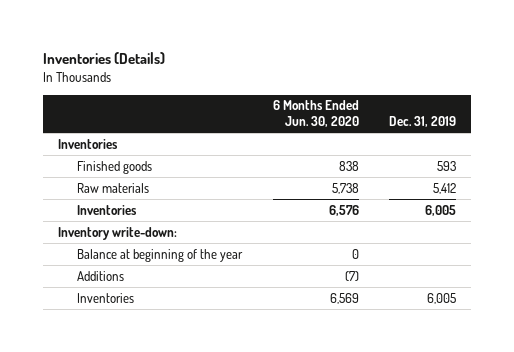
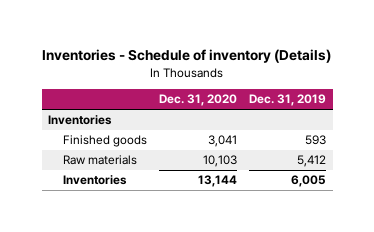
[43,51,166,64] Inventories (Details) -> [42,49,332,64] Inventories - Schedule of inventory (Details)
[272,100,359,127] 6 Months Ended Jun. 30, 2020 -> none
none -> [159,94,238,107] Dec. 31, 2020
[58,226,178,240] Inventory write-down: -> none
[77,248,244,262] Balance at beginning of the year -> none
[77,270,125,281] Additions -> none
[77,292,135,303] Inventories -> none

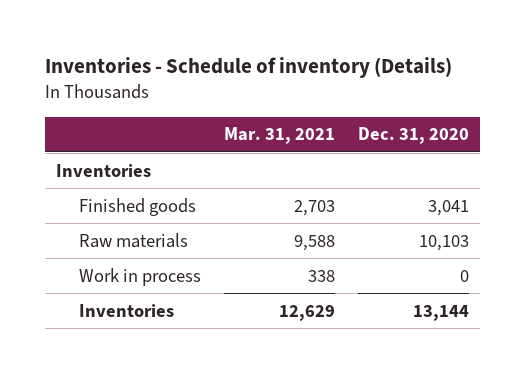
[249,94,327,107] Dec. 31, 2019 -> none
none -> [223,127,335,145] Mar. 31, 2021
none -> [78,267,201,286] Work in process

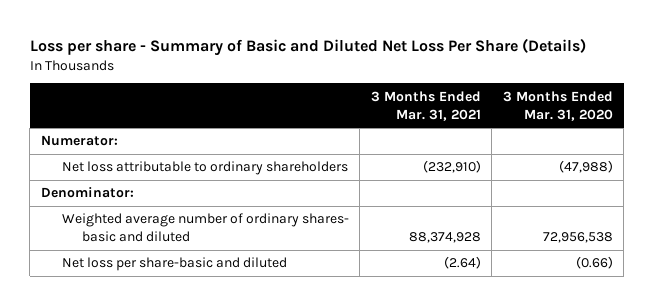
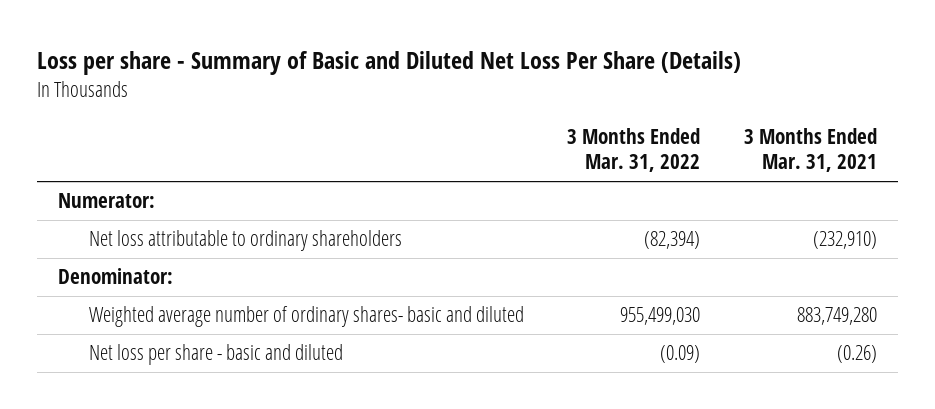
[502,90,613,121] 3 Months Ended Mar. 31, 2020 -> none
none -> [567,128,701,173] 3 Months Ended Mar. 31, 2022
[408,232,481,244] 88,374,928 -> [796,307,877,326] 883,749,280
[61,257,287,272] Net loss per share-basic and diluted -> [89,344,344,366] Net loss per share - basic and diluted
[443,256,481,270] (2.64) -> [836,345,877,364] (0.26)

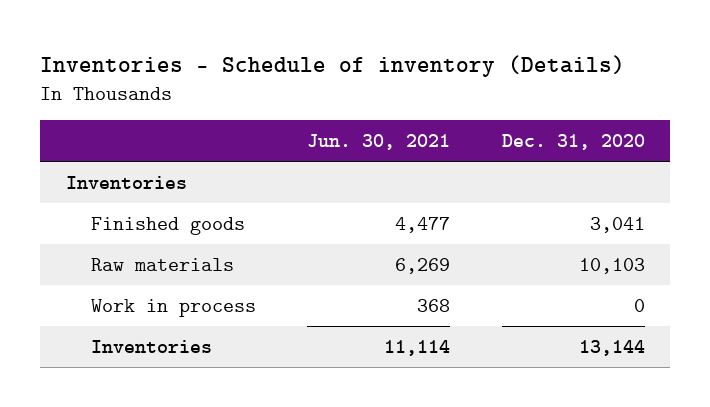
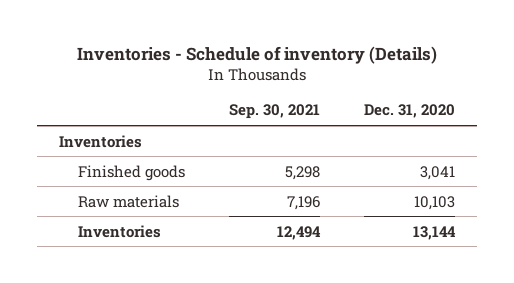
[307,134,451,151] Jun. 30, 2021 -> none
none -> [229,104,321,120] Sep. 30, 2021
[90,298,256,317] Work in process -> none

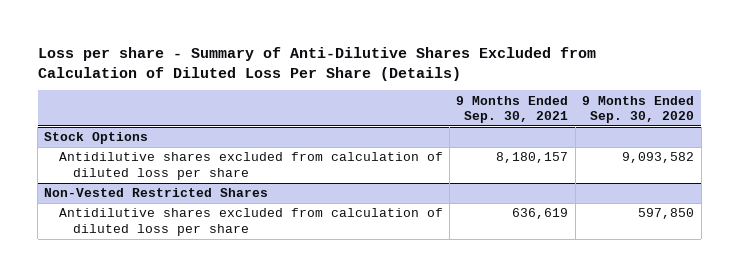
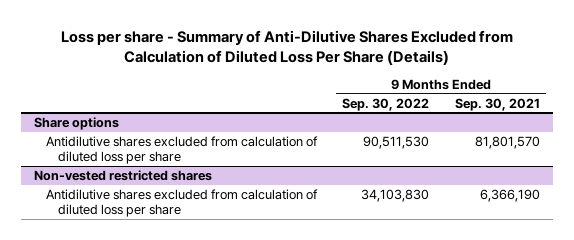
[582,95,695,124] 9 Months Ended Sep. 30, 2020 -> none
none -> [342,97,430,111] Sep. 30, 2022
[44,132,149,145] Stock Options -> [33,117,119,131] Share options
[496,152,569,164] 8,180,157 -> [474,136,540,150] 81,801,570
[44,188,269,198] Non-Vested Restricted Shares -> [33,170,212,182] Non-vested restricted shares
[512,208,569,220] 636,619 -> [479,189,540,203] 6,366,190

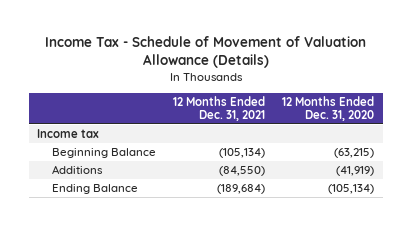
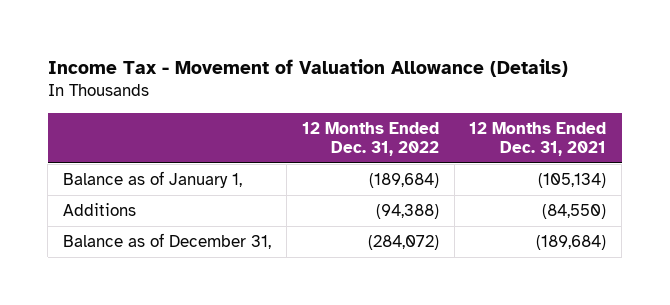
[44,35,366,69] Income Tax - Schedule of Movement of Valuation Allowance (Details) -> [47,58,568,77] Income Tax - Movement of Valuation Allowance (Details)
[282,95,375,122] 12 Months Ended Dec. 31, 2020 -> none
none -> [301,121,439,156] 12 Months Ended Dec. 31, 2022
[37,128,100,138] Income tax -> none
[51,147,156,158] Beginning Balance -> [63,171,243,189] Balance as of January 1,
[51,183,138,194] Ending Balance -> [63,233,272,250] Balance as of December 31,

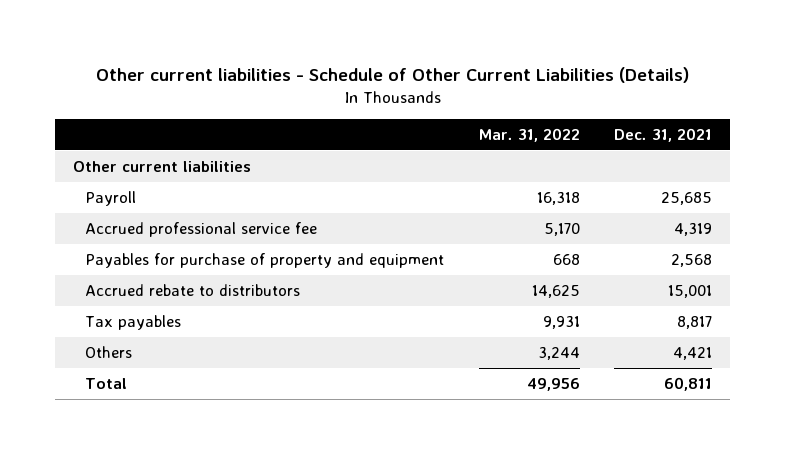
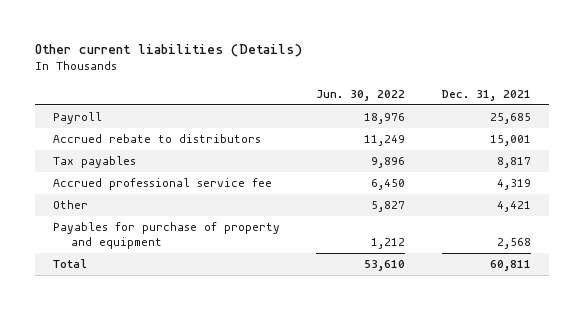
[95,66,689,83] Other current liabilities - Schedule of Other Current Liabilities (Details) -> [34,43,302,57] Other current liabilities (Details)
[478,127,580,142] Mar. 31, 2022 -> none
none -> [316,89,406,101] Jun. 30, 2022
[72,160,251,172] Other current liabilities -> none
[84,221,317,237] Accrued professional service fee -> [52,178,272,191] Accrued professional service fee
[84,345,132,358] Others -> [52,200,88,210] Other
[84,252,444,268] Payables for purchase of property and equipment -> [52,222,280,250] Payables for purchase of property and equipment

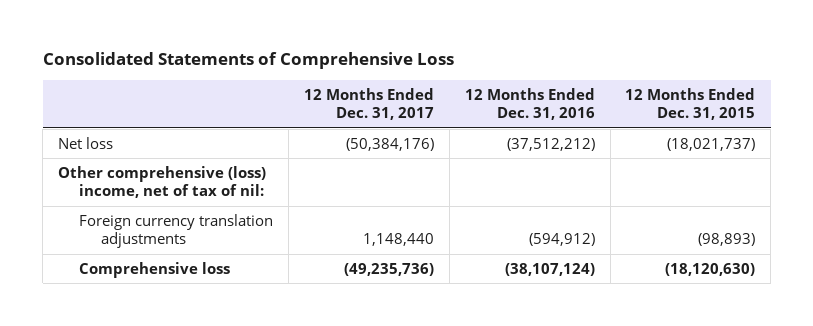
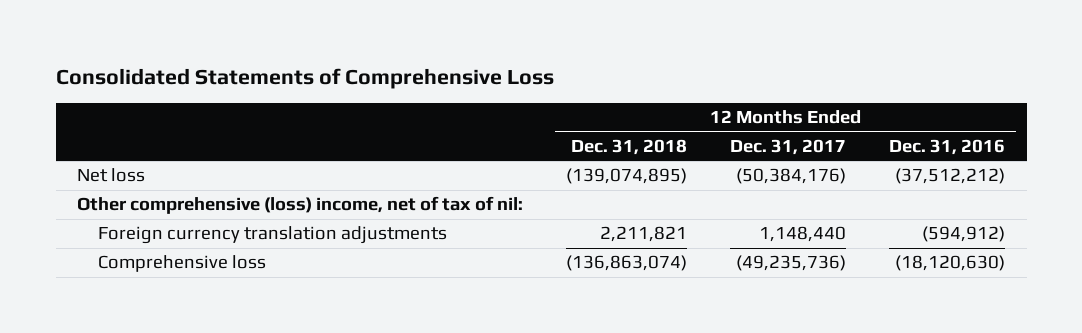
[625,87,756,121] 12 Months Ended Dec. 31, 2015 -> none
none -> [571,138,688,155] Dec. 31, 2018
[504,262,595,276] (38,107,124) -> [895,255,1006,272] (18,120,630)

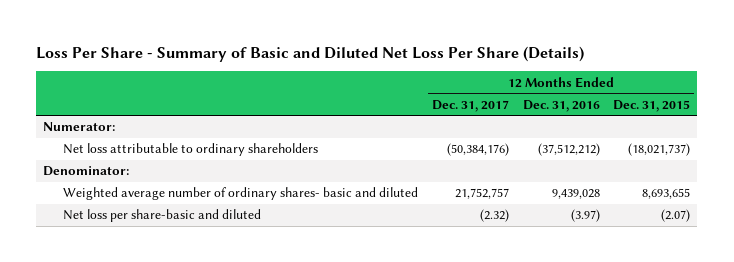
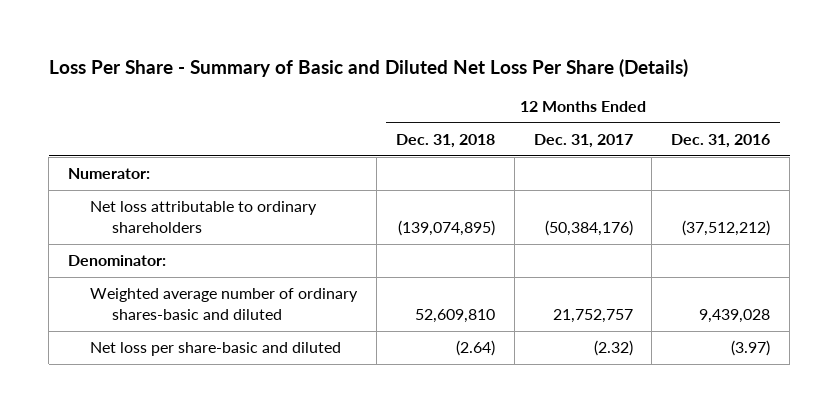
[613,99,691,112] Dec. 31, 2015 -> none
none -> [395,134,495,149] Dec. 31, 2018
[62,187,418,201] Weighted average number of ordinary shares- basic and diluted -> [90,288,359,321] Weighted average number of ordinary shares-basic and diluted

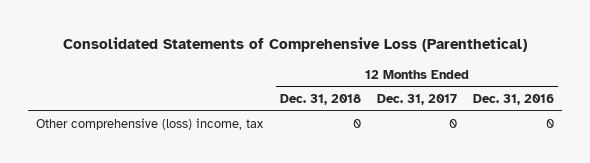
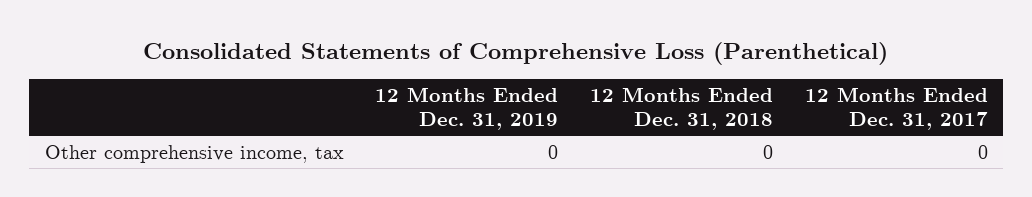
[472,93,554,105] Dec. 31, 2016 -> none
none -> [375,86,559,130] 12 Months Ended Dec. 31, 2019
[36,117,264,130] Other comprehensive (loss) income, tax -> [44,144,344,163] Other comprehensive income, tax

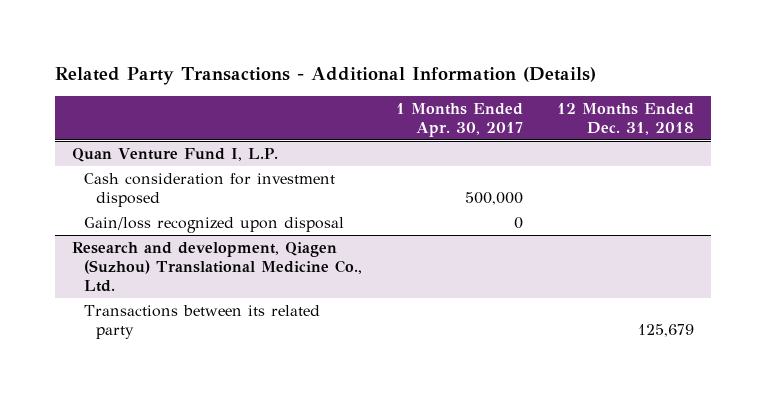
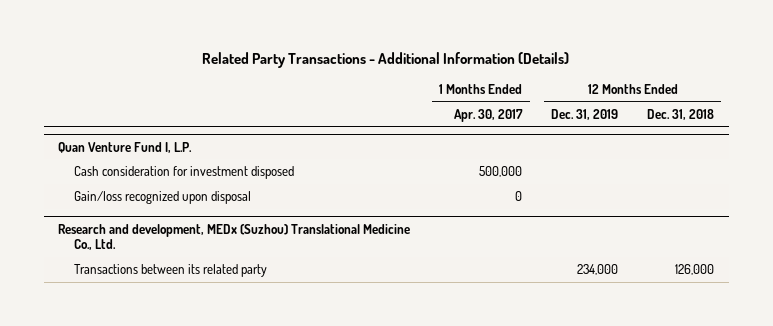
none -> [551,108,619,120] Dec. 31, 2019
[71,241,362,293] Research and development, Qiagen (Suzhou) Translational Medicine Co., Ltd. -> [58,223,411,251] Research and development, MEDx (Suzhou) Translational Medicine Co., Ltd.
[638,324,695,338] 125,679 -> [675,264,715,276] 126,000

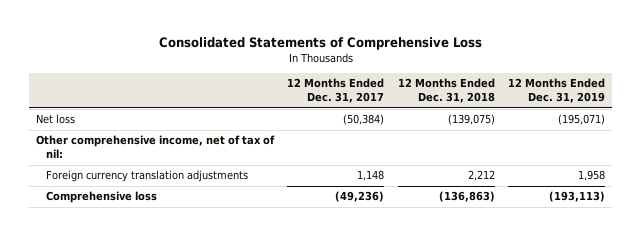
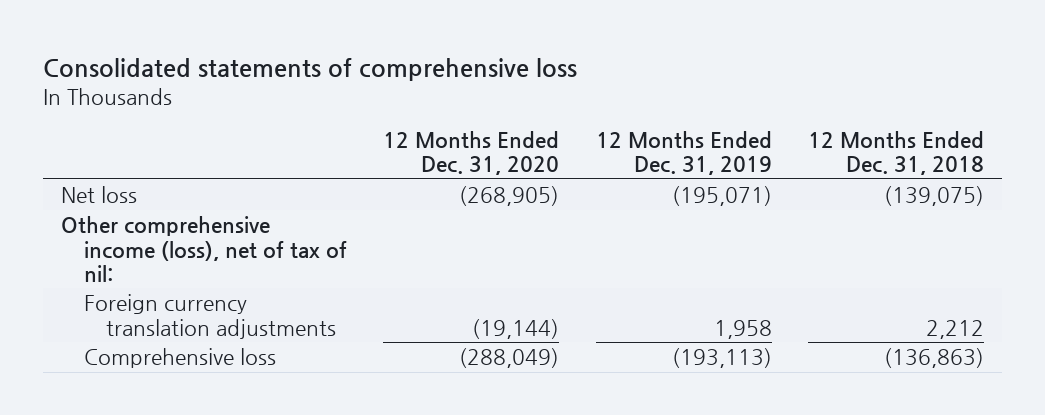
[158,36,482,50] Consolidated Statements of Comprehensive Loss -> [43,57,578,81] Consolidated statements of comprehensive loss
[287,78,385,104] 12 Months Ended Dec. 31, 2017 -> none
none -> [383,130,560,176] 12 Months Ended Dec. 31, 2020
[36,135,276,159] Other comprehensive income, net of tax of nil: -> [61,216,347,282] Other comprehensive income (loss), net of tax of nil:

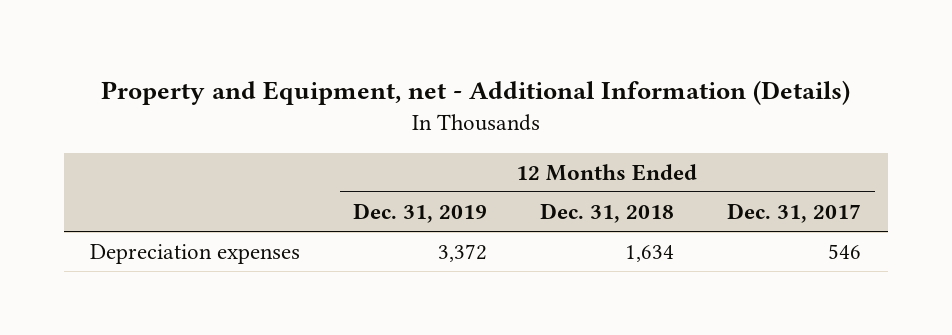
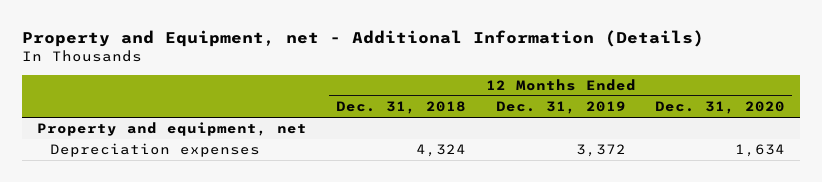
[727,202,862,223] Dec. 31, 2017 -> none
none -> [655,101,786,115] Dec. 31, 2020
none -> [37,122,308,137] Property and equipment, net
[625,244,675,262] 1,634 -> [416,144,467,158] 4,324

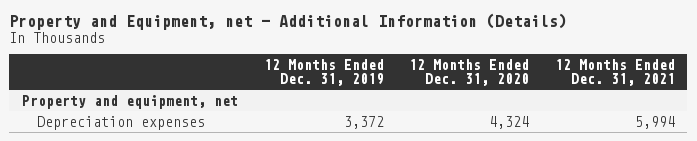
[336,101,467,115] Dec. 31, 2018 -> none
none -> [554,58,675,87] 12 Months Ended Dec. 31, 2021
[735,144,786,158] 1,634 -> [489,115,530,129] 4,324

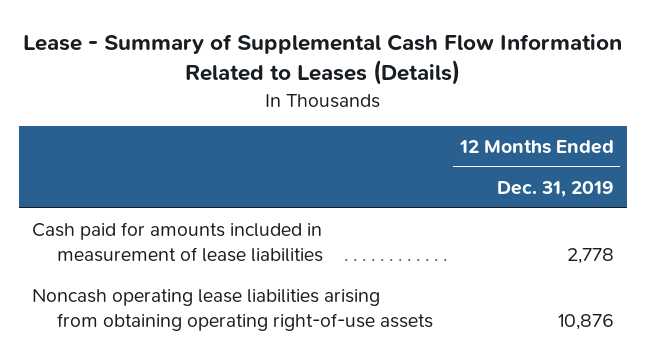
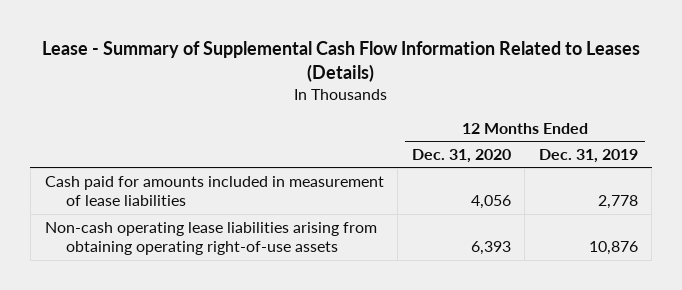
none -> [411,148,511,163] Dec. 31, 2020
[32,288,434,332] Noncash operating lease liabilities arising from obtaining operating right-of-use assets -> [44,221,377,256] Non-cash operating lease liabilities arising from obtaining operating right-of-use assets

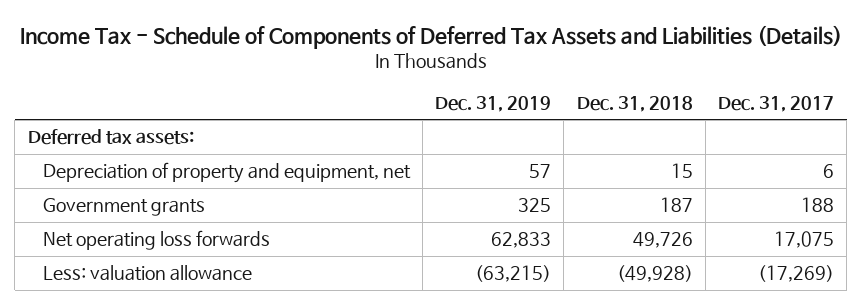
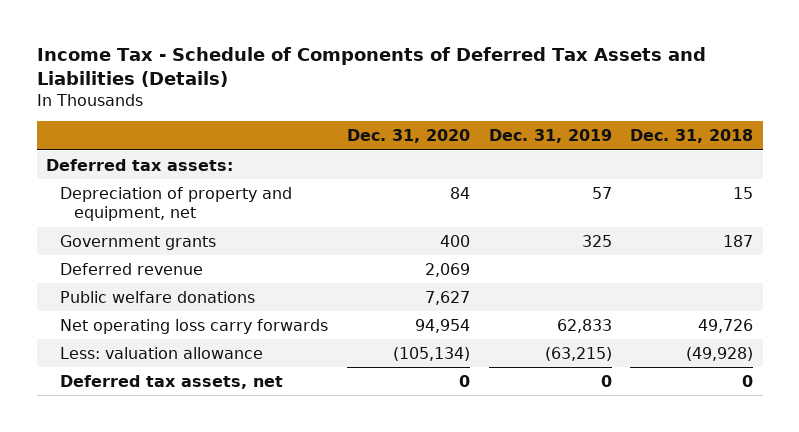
[717,95,834,112] Dec. 31, 2017 -> none
none -> [346,129,470,144] Dec. 31, 2020
none -> [60,262,204,275] Deferred revenue
none -> [60,290,256,303] Public welfare donations
[42,230,270,251] Net operating loss forwards -> [60,318,329,334] Net operating loss carry forwards
none -> [60,374,284,389] Deferred tax assets, net

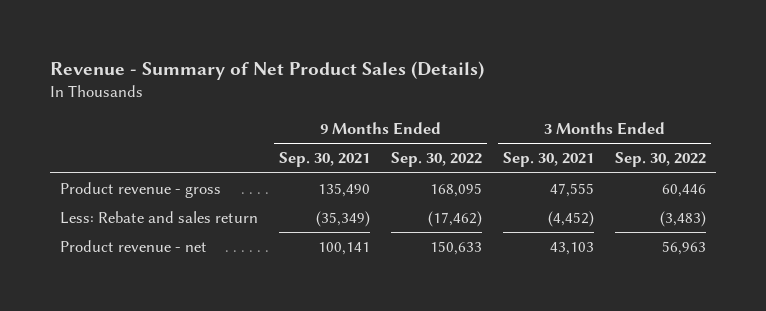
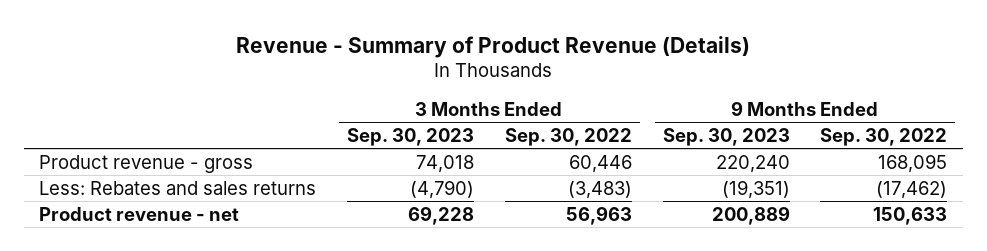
[50,61,485,81] Revenue - Summary of Net Product Sales (Details) -> [236,35,751,58] Revenue - Summary of Product Revenue (Details)
[279,152,371,168] Sep. 30, 2021 -> none
[503,152,595,168] Sep. 30, 2021 -> none
none -> [347,127,475,146] Sep. 30, 2023
none -> [662,127,790,146] Sep. 30, 2023
[60,211,259,225] Less: Rebate and sales return -> [39,180,317,195] Less: Rebates and sales returns

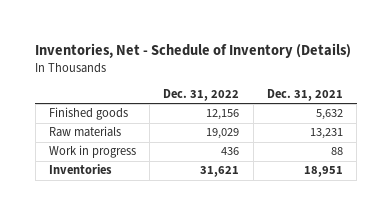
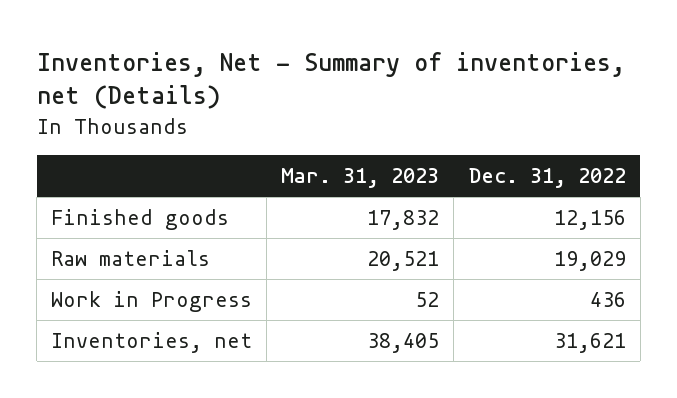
[35,42,352,58] Inventories, Net - Schedule of Inventory (Details) -> [36,51,625,110] Inventories, Net - Summary of inventories, net (Details)
[266,89,343,102] Dec. 31, 2021 -> none
none -> [281,168,440,189] Mar. 31, 2023
[48,145,136,159] Work in progress -> [51,291,253,313] Work in Progress
[48,164,112,175] Inventories -> [51,332,253,354] Inventories, net

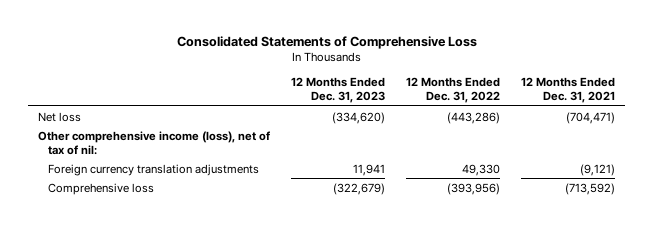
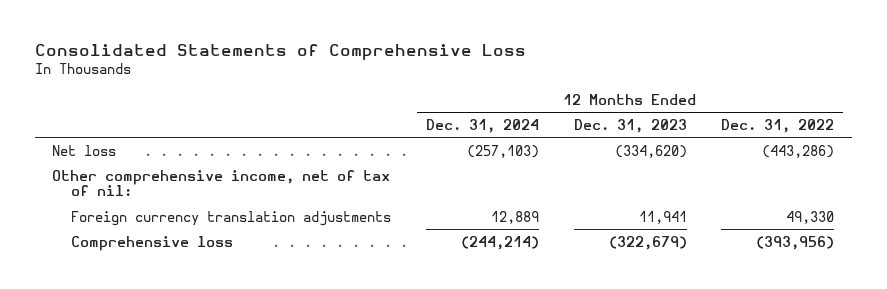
[521,77,616,104] 12 Months Ended Dec. 31, 2021 -> none
none -> [425,118,539,133] Dec. 31, 2024
[38,130,271,155] Other comprehensive income (loss), net of tax of nil: -> [52,169,391,197] Other comprehensive income, net of tax of nil:

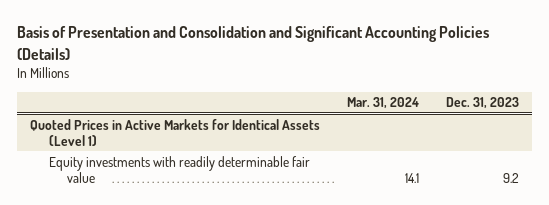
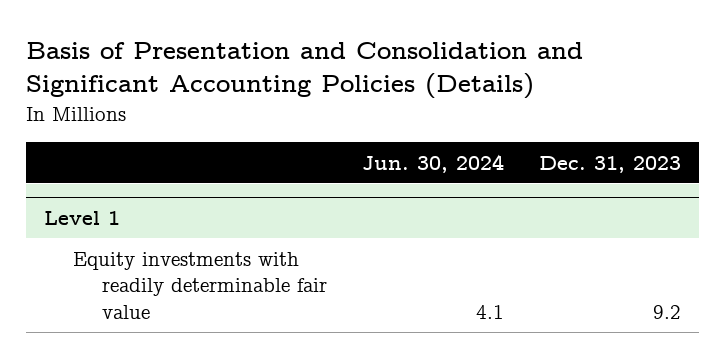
[346,97,419,110] Mar. 31, 2024 -> none
none -> [361,153,504,173] Jun. 30, 2024
[30,118,321,146] Quoted Prices in Active Markets for Identical Assets (Level 1) -> [43,210,120,225] Level 1

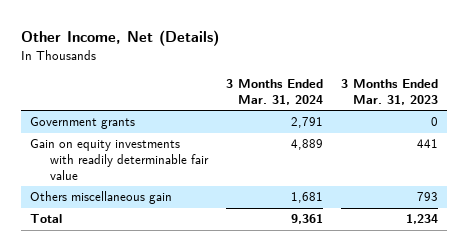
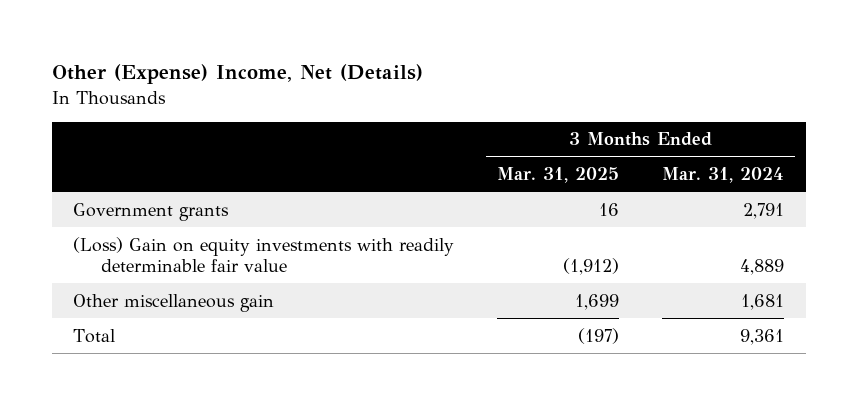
[21,29,220,46] Other Income, Net (Details) -> [51,64,423,85] Other (Expense) Income, Net (Details)
[340,79,438,106] 3 Months Ended Mar. 31, 2023 -> none
none -> [497,167,620,184] Mar. 31, 2025
[30,139,209,181] Gain on equity investments with readily determinable fair value -> [73,236,455,273] (Loss) Gain on equity investments with readily determinable fair value
[30,191,173,205] Others miscellaneous gain -> [73,293,275,312] Other miscellaneous gain

